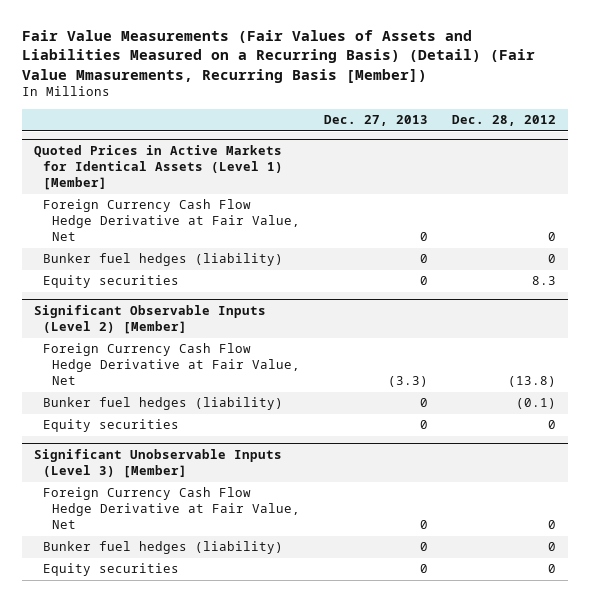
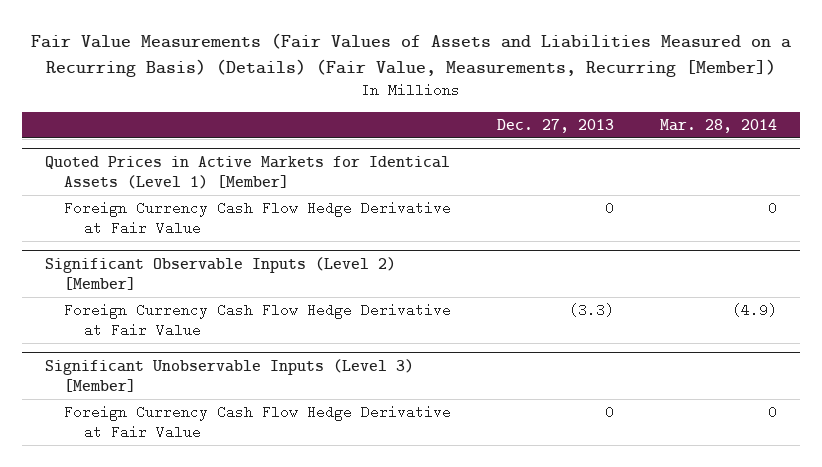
[21,29,535,83] Fair Value Measurements (Fair Values of Assets and Liabilities Measured on a Recurring Basis) (Detail) (Fair Value Mmasurements, Recurring Basis [Member]) -> [30,33,791,78] Fair Value Measurements (Fair Values of Assets and Liabilities Measured on a Recurring Basis) (Details) (Fair Value, Measurements, Recurring [Member])
[451,115,556,127] Dec. 28, 2012 -> none
none -> [659,118,777,133] Mar. 28, 2014
[43,253,284,267] Bunker fuel hedges (liability) -> none
[43,275,180,289] Equity securities -> none
[43,199,301,242] Foreign Currency Cash Flow Hedge Derivative at Fair Value, Net -> [64,200,452,235] Foreign Currency Cash Flow Hedge Derivative at Fair Value
[43,397,284,411] Bunker fuel hedges (liability) -> none
[43,419,180,433] Equity securities -> none
[43,343,301,386] Foreign Currency Cash Flow Hedge Derivative at Fair Value, Net -> [64,302,452,337] Foreign Currency Cash Flow Hedge Derivative at Fair Value
[43,541,284,555] Bunker fuel hedges (liability) -> none
[43,563,180,577] Equity securities -> none
[43,487,301,530] Foreign Currency Cash Flow Hedge Derivative at Fair Value, Net -> [64,404,452,439] Foreign Currency Cash Flow Hedge Derivative at Fair Value

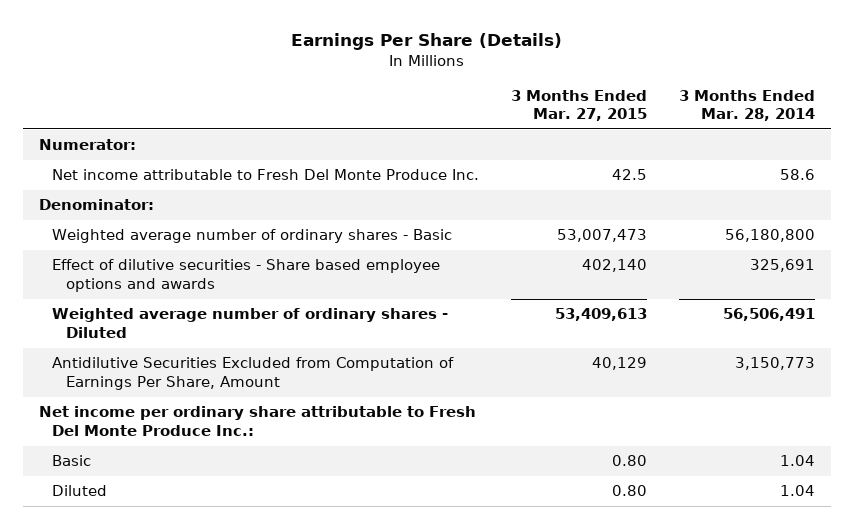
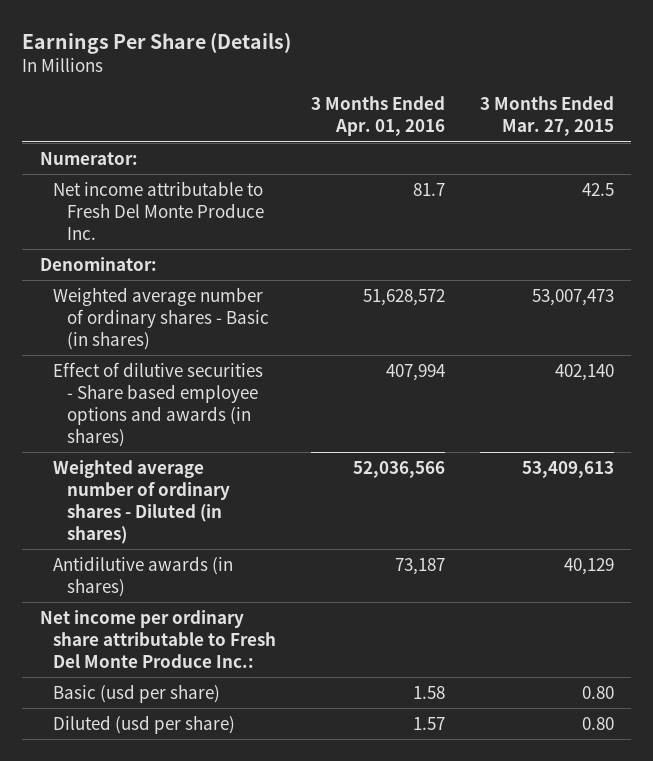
[678,89,815,122] 3 Months Ended Mar. 28, 2014 -> none
none -> [311,96,446,137] 3 Months Ended Apr. 01, 2016
[52,229,453,244] Weighted average number of ordinary shares - Basic -> [53,286,270,350] Weighted average number of ordinary shares - Basic (in shares)
[52,259,441,292] Effect of dilutive securities - Share based employee options and awards -> [53,361,264,447] Effect of dilutive securities - Share based employee options and awards (in shares)
[52,308,449,338] Weighted average number of ordinary shares - Diluted -> [53,459,231,544] Weighted average number of ordinary shares - Diluted (in shares)
[52,357,455,390] Antidilutive Securities Excluded from Computation of Earnings Per Share, Amount -> [53,555,234,597] Antidilutive awards (in shares)
[52,455,92,467] Basic -> [53,683,221,703] Basic (usd per share)
[52,485,108,497] Diluted -> [53,714,236,734] Diluted (usd per share)

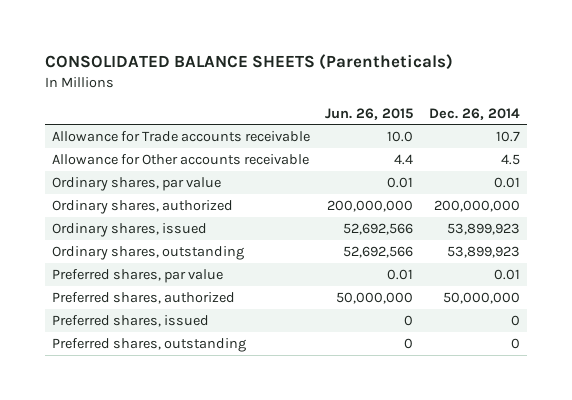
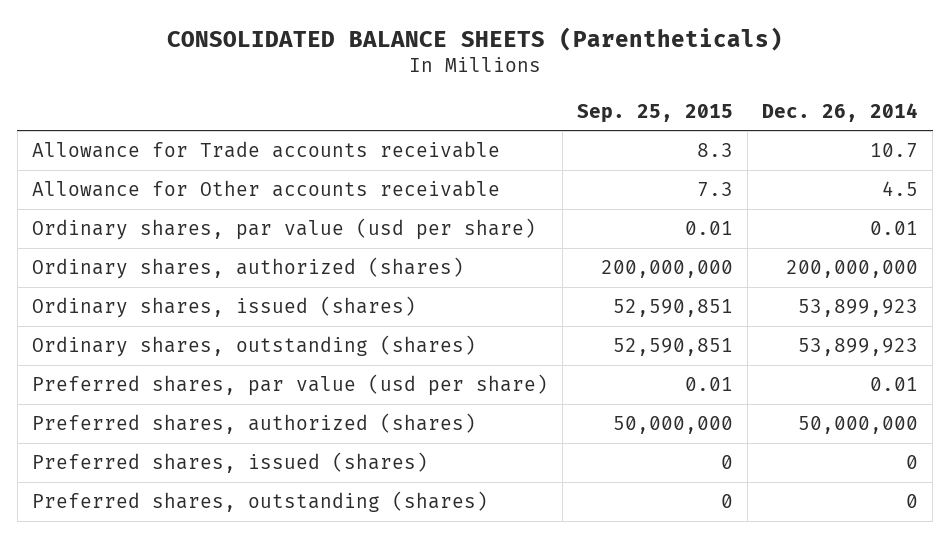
[325,107,414,120] Jun. 26, 2015 -> none
none -> [577,103,734,123] Sep. 25, 2015
[52,176,222,191] Ordinary shares, par value -> [32,218,537,241] Ordinary shares, par value (usd per share)
[52,199,234,214] Ordinary shares, authorized -> [32,257,465,280] Ordinary shares, authorized (shares)
[52,222,208,237] Ordinary shares, issued -> [32,296,417,319] Ordinary shares, issued (shares)
[52,245,245,260] Ordinary shares, outstanding -> [32,335,477,358] Ordinary shares, outstanding (shares)
[52,268,224,283] Preferred shares, par value -> [32,374,549,397] Preferred shares, par value (usd per share)
[52,291,236,304] Preferred shares, authorized -> [32,413,477,435] Preferred shares, authorized (shares)
[52,314,210,327] Preferred shares, issued -> [32,452,429,474] Preferred shares, issued (shares)
[52,337,247,352] Preferred shares, outstanding -> [32,491,489,513] Preferred shares, outstanding (shares)

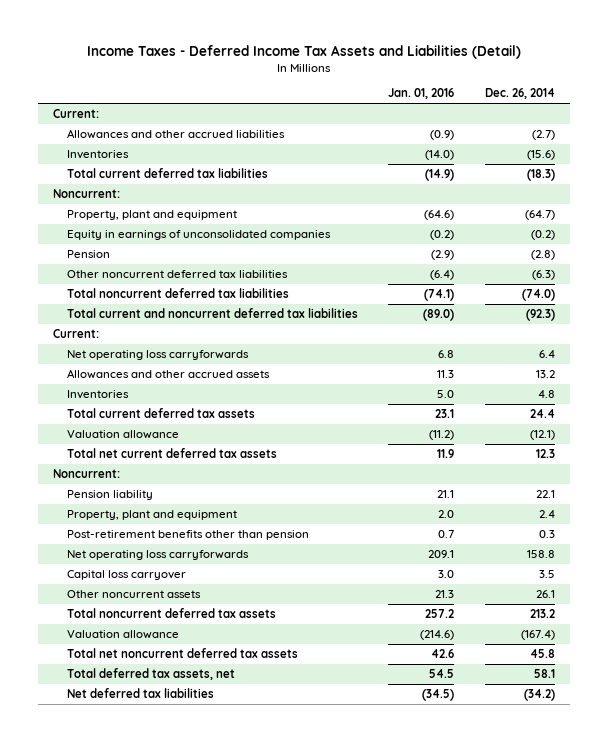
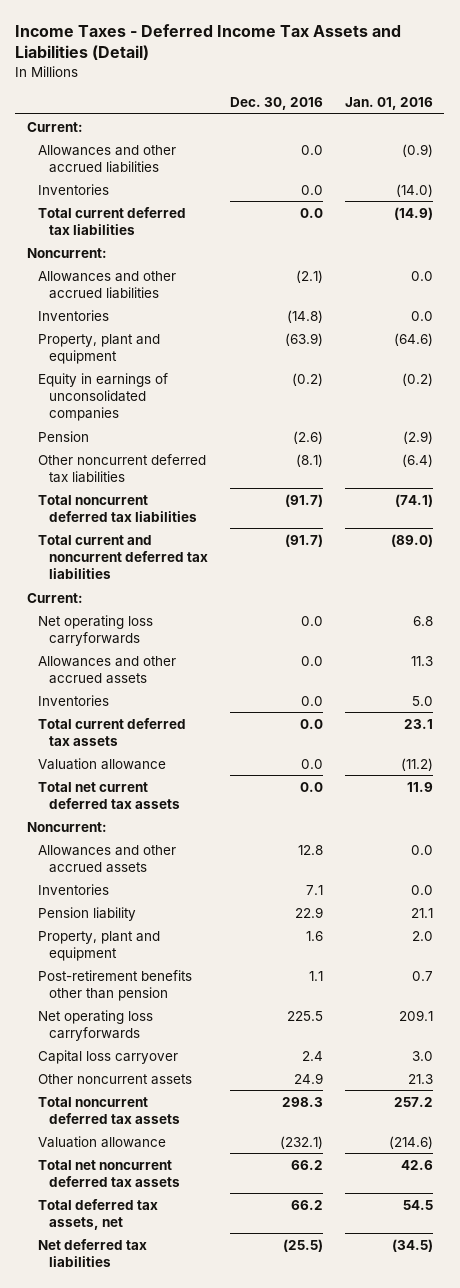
[484,88,555,100] Dec. 26, 2014 -> none
none -> [229,96,323,110] Dec. 30, 2016
none -> [37,270,176,299] Allowances and other accrued liabilities
none -> [37,309,109,321] Inventories
none -> [37,844,176,873] Allowances and other accrued assets
none -> [37,883,109,895] Inventories

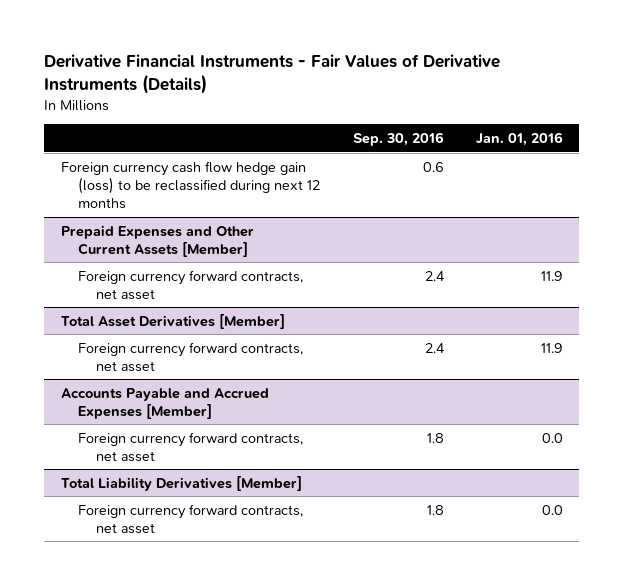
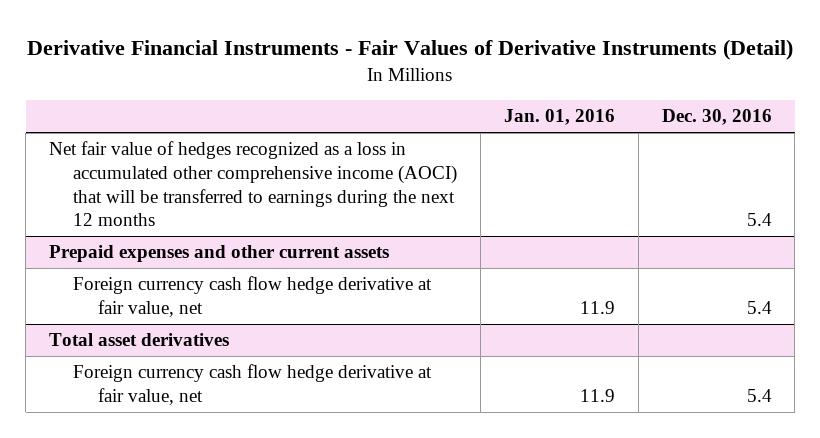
[44,54,501,95] Derivative Financial Instruments - Fair Values of Derivative Instruments (Details) -> [27,39,794,61] Derivative Financial Instruments - Fair Values of Derivative Instruments (Detail)
[352,132,444,147] Sep. 30, 2016 -> none
none -> [661,109,772,126] Dec. 30, 2016
[60,387,269,419] Accounts Payable and Accrued Expenses [Member] -> none
[78,431,304,462] Foreign currency forward contracts, net asset -> none
[60,475,302,491] Total Liability Derivatives [Member] -> none
[78,503,304,534] Foreign currency forward contracts, net asset -> none
[60,160,321,209] Foreign currency cash flow hedge gain (loss) to be reclassified during next 12 months -> [48,141,458,227] Net fair value of hedges recognized as a loss in accumulated other comprehensive income (AOCI) that will be transferred to earnings during the next 12 months
[60,224,254,257] Prepaid Expenses and Other Current Assets [Member] -> [48,245,389,263] Prepaid expenses and other current assets
[78,269,304,300] Foreign currency forward contracts, net asset -> [73,276,433,317] Foreign currency cash flow hedge derivative at fair value, net
[60,313,285,329] Total Asset Derivatives [Member] -> [48,333,229,347] Total asset derivatives
[78,341,304,372] Foreign currency forward contracts, net asset -> [73,364,433,405] Foreign currency cash flow hedge derivative at fair value, net

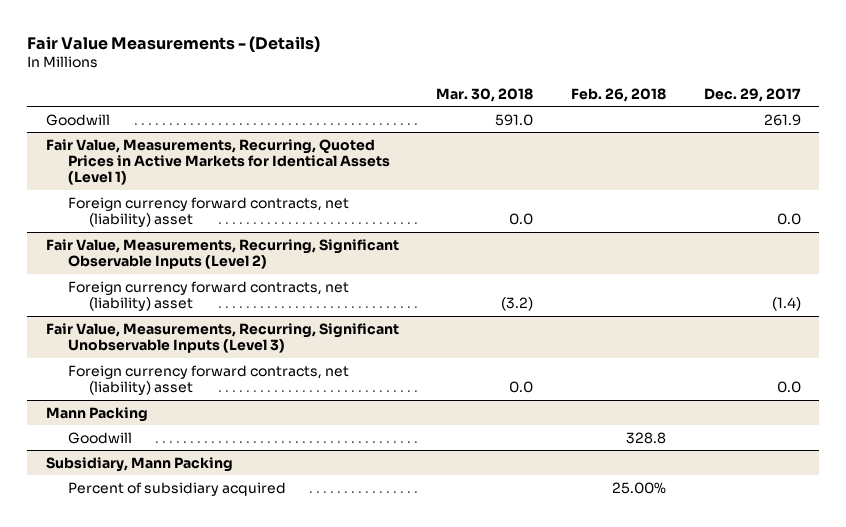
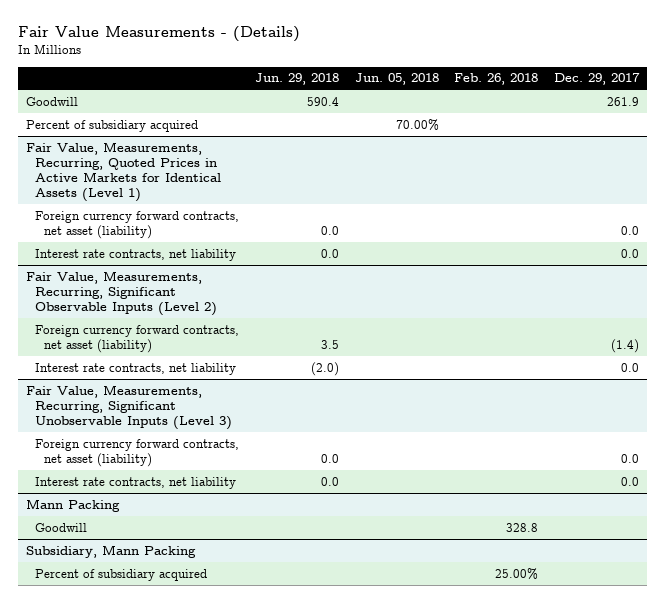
[436,87,534,102] Mar. 30, 2018 -> none
none -> [254,73,339,86] Jun. 29, 2018
none -> [354,73,439,86] Jun. 05, 2018
none -> [25,119,198,132] Percent of subsidiary acquired
[67,196,349,228] Foreign currency forward contracts, net (liability) asset -> [34,210,239,239] Foreign currency forward contracts, net asset (liability)
none -> [34,248,236,261] Interest rate contracts, net liability
[67,280,349,312] Foreign currency forward contracts, net (liability) asset -> [34,324,239,353] Foreign currency forward contracts, net asset (liability)
none -> [34,362,236,375] Interest rate contracts, net liability
[67,364,349,396] Foreign currency forward contracts, net (liability) asset -> [34,438,239,467] Foreign currency forward contracts, net asset (liability)
none -> [34,476,236,489] Interest rate contracts, net liability

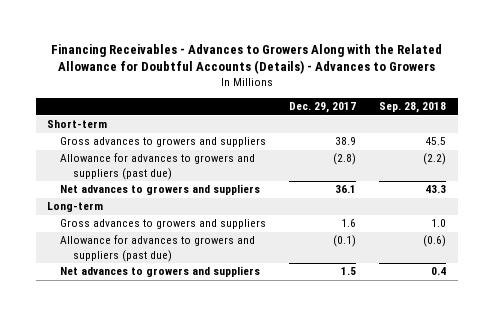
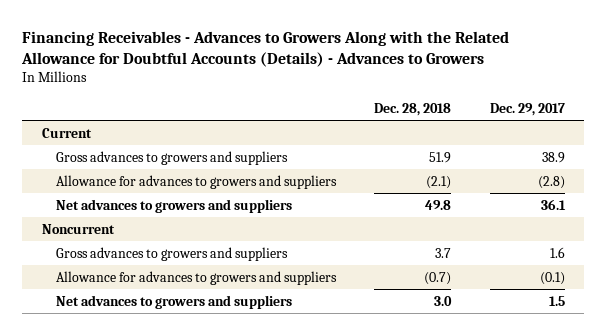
[379,102,447,114] Sep. 28, 2018 -> none
none -> [374,102,452,116] Dec. 28, 2018
[47,120,108,129] Short-term -> [41,127,92,138] Current
[60,153,256,180] Allowance for advances to growers and suppliers (past due) -> [56,174,338,189] Allowance for advances to growers and suppliers
[47,202,104,213] Long-term -> [41,223,115,234] Noncurrent
[60,235,256,262] Allowance for advances to growers and suppliers (past due) -> [56,270,338,285] Allowance for advances to growers and suppliers

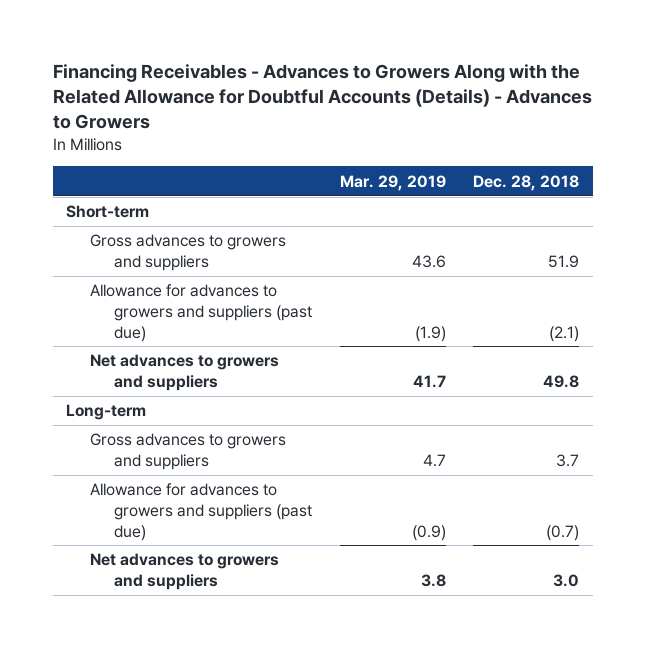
[489,102,565,116] Dec. 29, 2017 -> none
none -> [339,174,446,191] Mar. 29, 2019
[41,127,92,138] Current -> [66,205,150,219] Short-term
[56,174,338,189] Allowance for advances to growers and suppliers -> [90,284,313,342] Allowance for advances to growers and suppliers (past due)
[41,223,115,234] Noncurrent -> [66,404,147,421] Long-term
[56,270,338,285] Allowance for advances to growers and suppliers -> [90,483,313,541] Allowance for advances to growers and suppliers (past due)

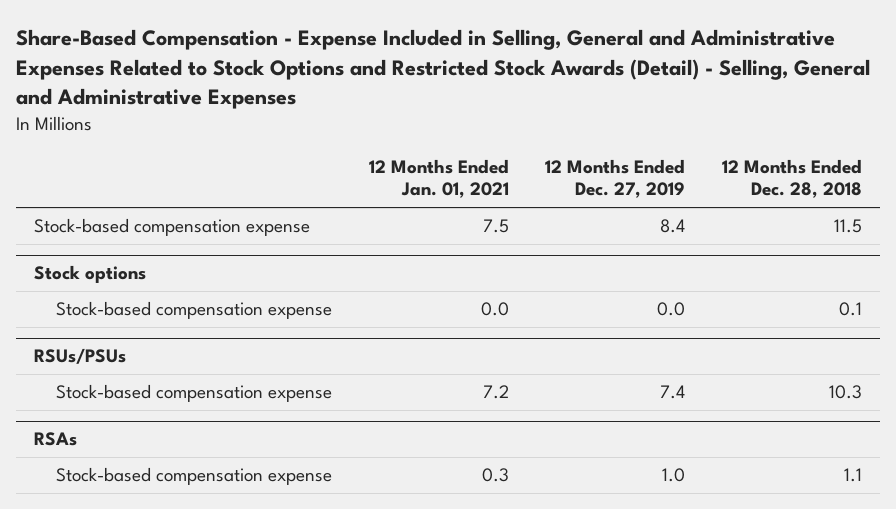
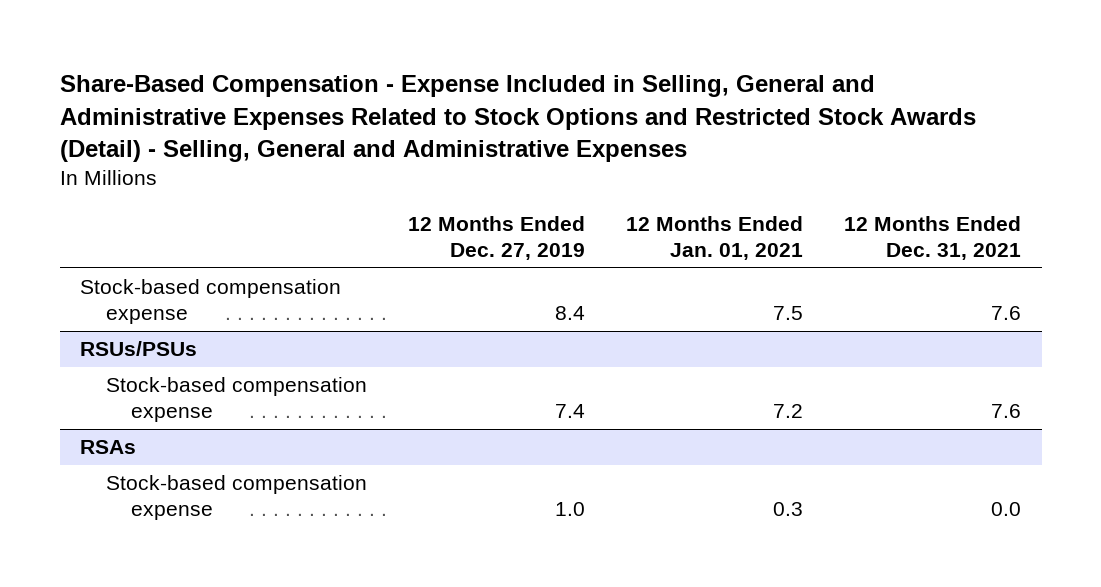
[721,158,862,199] 12 Months Ended Dec. 28, 2018 -> none
none -> [844,216,1022,261] 12 Months Ended Dec. 31, 2021
[33,265,146,284] Stock options -> none
[56,301,333,320] Stock-based compensation expense -> none

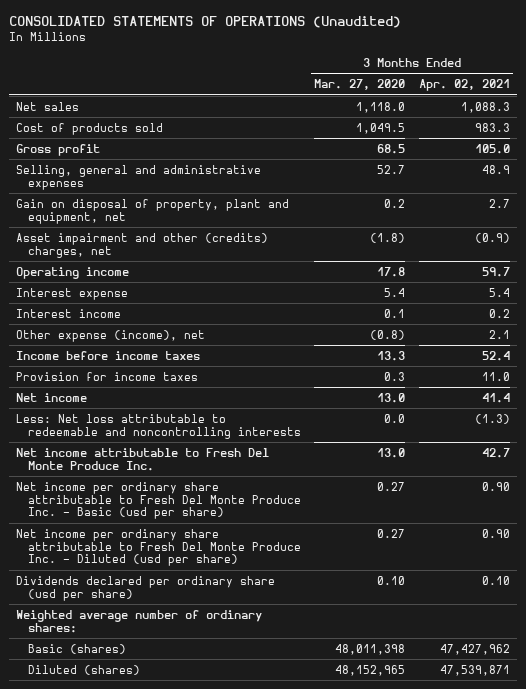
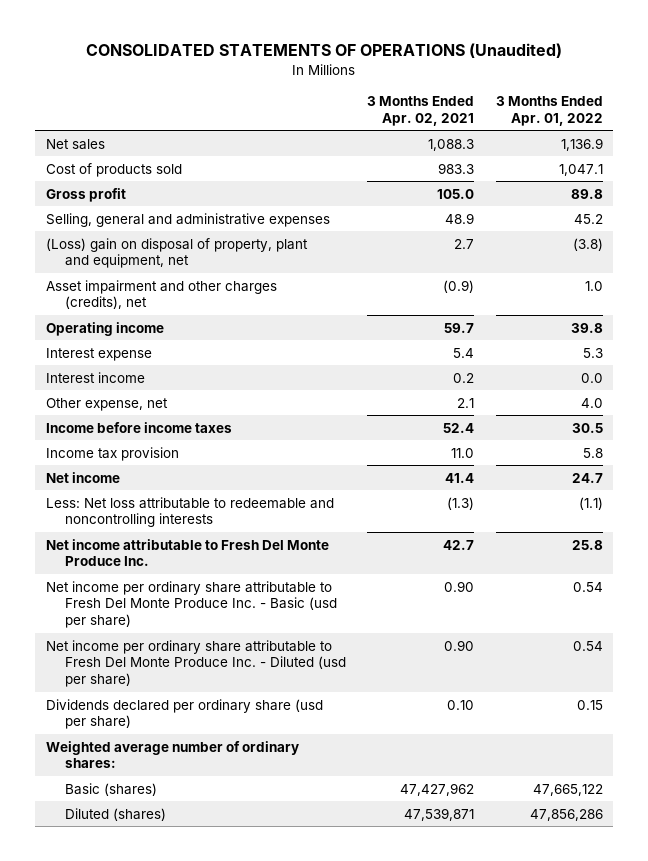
[314,79,406,91] Mar. 27, 2020 -> none
none -> [495,95,603,126] 3 Months Ended Apr. 01, 2022
[16,198,290,224] Gain on disposal of property, plant and equipment, net -> [45,237,308,269] (Loss) gain on disposal of property, plant and equipment, net
[16,232,269,258] Asset impairment and other (credits) charges, net -> [45,279,277,310] Asset impairment and other charges (credits), net
[16,329,206,342] Other expense (income), net -> [45,397,168,411] Other expense, net
[16,371,199,381] Provision for income taxes -> [45,446,179,461] Income tax provision

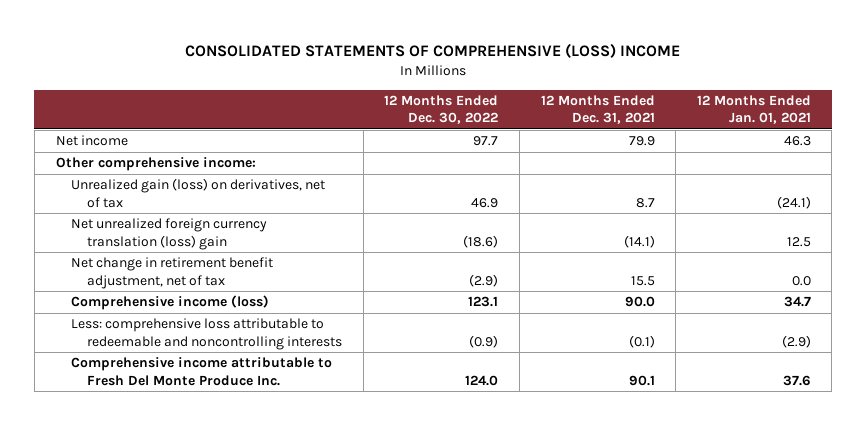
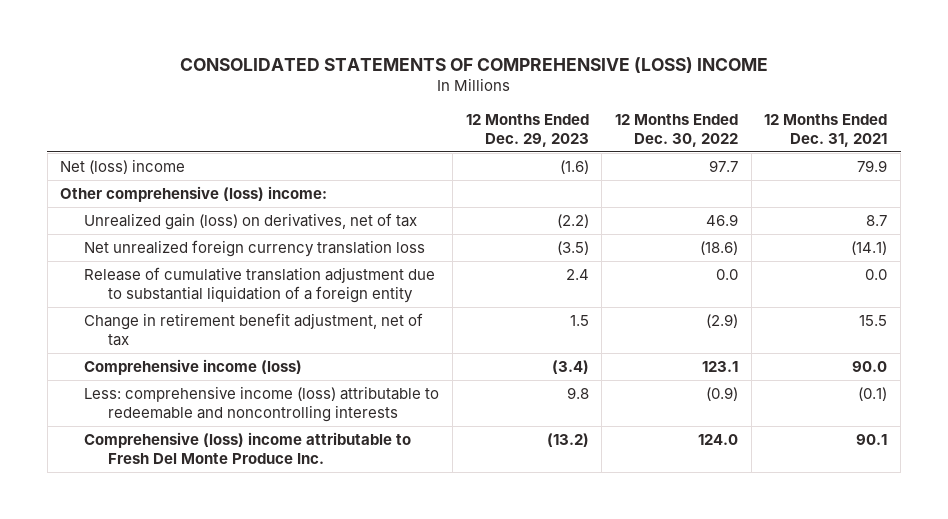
[696,94,811,125] 12 Months Ended Jan. 01, 2021 -> none
none -> [465,113,589,147] 12 Months Ended Dec. 29, 2023
[55,135,128,147] Net income -> [60,159,186,175] Net (loss) income
[55,157,256,172] Other comprehensive income: -> [60,186,328,203] Other comprehensive (loss) income:
[71,218,268,250] Net unrealized foreign currency translation (loss) gain -> [84,240,426,258] Net unrealized foreign currency translation loss
none -> [84,267,436,304] Release of cumulative translation adjustment due to substantial liquidation of a foreign entity
[71,257,274,289] Net change in retirement benefit adjustment, net of tax -> [84,313,424,347] Change in retirement benefit adjustment, net of tax
[71,318,343,350] Less: comprehensive loss attributable to redeemable and noncontrolling interests -> [84,386,440,423] Less: comprehensive income (loss) attributable to redeemable and noncontrolling interests
[71,357,333,386] Comprehensive income attributable to Fresh Del Monte Produce Inc. -> [84,432,412,465] Comprehensive (loss) income attributable to Fresh Del Monte Produce Inc.

